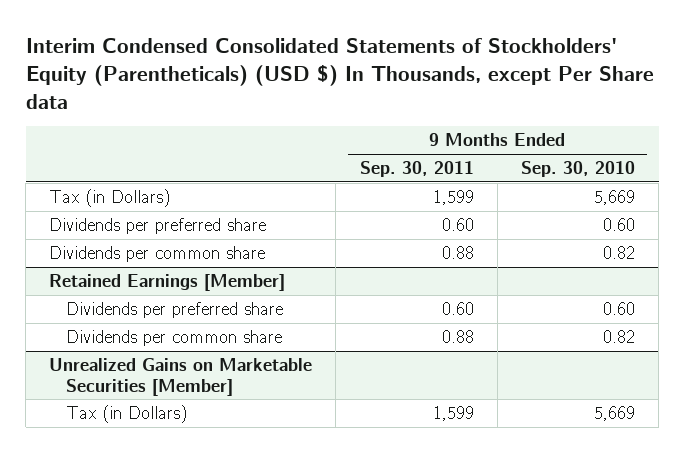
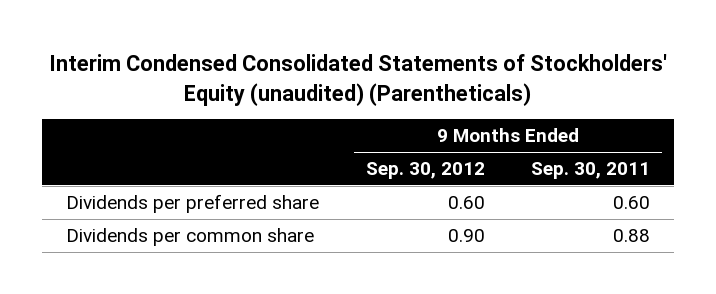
[25,38,654,109] Interim Condensed Consolidated Statements of Stockholders' Equity (Parentheticals) (USD $) In Thousands, except Per Share data -> [49,54,668,106] Interim Condensed Consolidated Statements of Stockholders' Equity (unaudited) (Parentheticals)
[520,160,635,177] Sep. 30, 2010 -> none
none -> [365,162,485,180] Sep. 30, 2012
[49,188,171,207] Tax (in Dollars) -> none
[49,273,286,291] Retained Earnings [Member] -> none
[66,301,284,318] Dividends per preferred share -> none
[66,329,283,346] Dividends per common share -> none
[49,357,313,396] Unrealized Gains on Marketable Securities [Member] -> none
[66,404,188,423] Tax (in Dollars) -> none

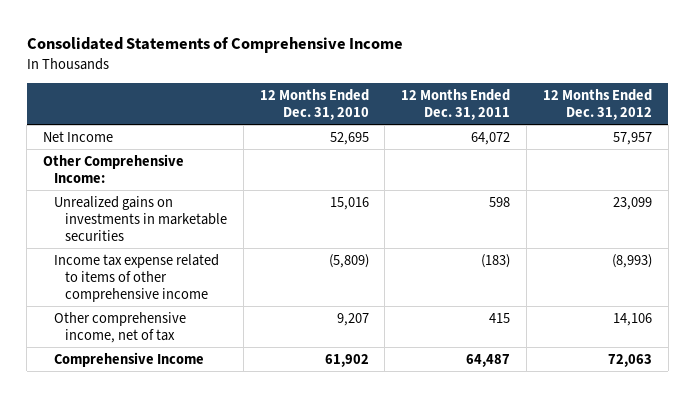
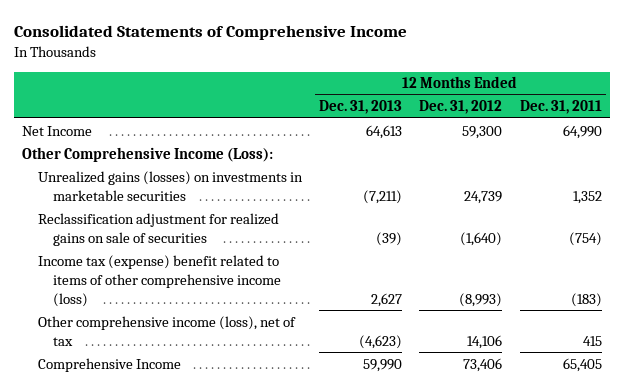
[259,88,369,120] 12 Months Ended Dec. 31, 2010 -> none
none -> [318,100,402,115] Dec. 31, 2013
[471,131,511,145] 64,072 -> [562,124,602,139] 64,990
[612,131,652,145] 57,957 -> [462,125,503,139] 59,300
[43,153,185,183] Other Comprehensive Income: -> [22,146,274,162] Other Comprehensive Income (Loss):
[54,195,227,242] Unrealized gains on investments in marketable securities -> [37,170,303,201] Unrealized gains (losses) on investments in marketable securities
[489,196,511,207] 598 -> [572,190,602,204] 1,352
[612,196,652,210] 23,099 -> [464,190,503,204] 24,739
none -> [37,212,279,246] Reclassification adjustment for realized gains on sale of securities
[54,253,220,303] Income tax expense related to items of other comprehensive income -> [37,254,281,307] Income tax (expense) benefit related to items of other comprehensive income (loss)
[54,311,187,343] Other comprehensive income, net of tax -> [37,315,296,346] Other comprehensive income (loss), net of tax
[466,353,511,367] 64,487 -> [562,357,602,372] 65,405
[607,353,652,367] 72,063 -> [463,357,503,372] 73,406

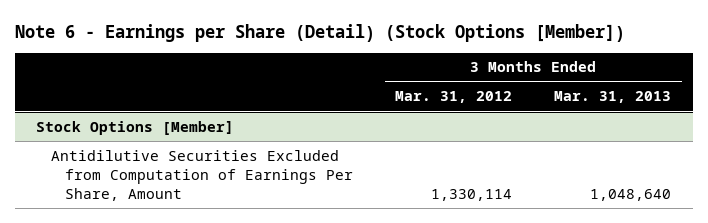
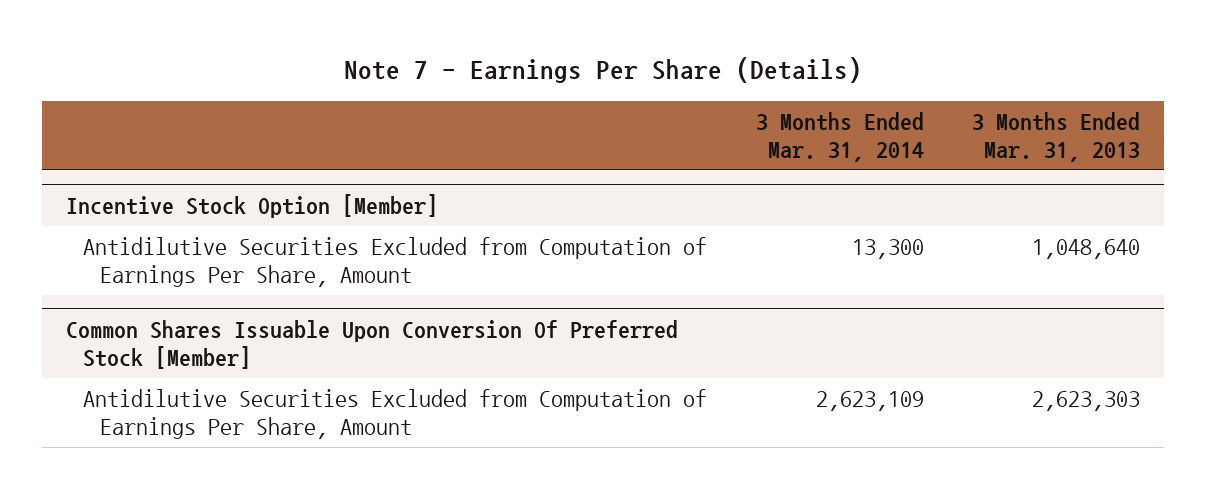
[15,24,626,43] Note 6 - Earnings per Share (Detail) (Stock Options [Member]) -> [343,56,862,83] Note 7 - Earnings Per Share (Details)
[395,91,513,104] Mar. 31, 2012 -> none
none -> [755,111,924,162] 3 Months Ended Mar. 31, 2014
[36,120,235,135] Stock Options [Member] -> [65,193,438,218] Incentive Stock Option [Member]
none -> [65,319,678,369] Common Shares Issuable Upon Conversion Of Preferred Stock [Member]
none -> [83,388,708,439] Antidilutive Securities Excluded from Computation of Earnings Per Share, Amount

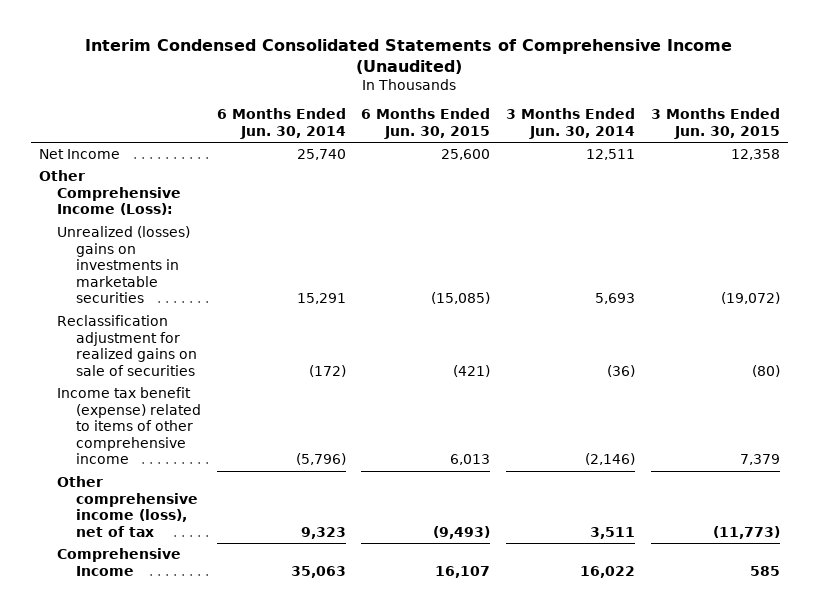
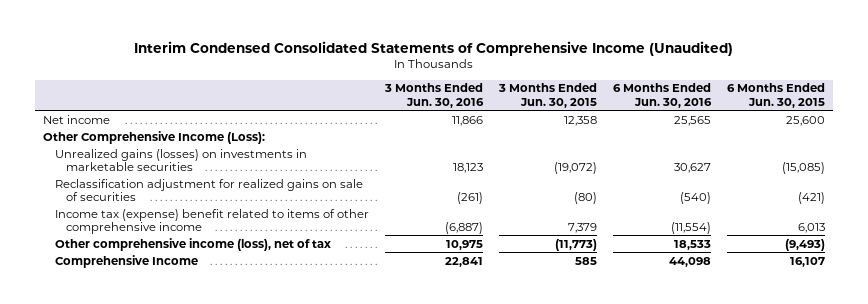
[216,108,346,139] 6 Months Ended Jun. 30, 2014 -> none
[506,108,636,139] 3 Months Ended Jun. 30, 2014 -> none
none -> [383,83,484,108] 3 Months Ended Jun. 30, 2016
none -> [612,83,712,108] 6 Months Ended Jun. 30, 2016
[38,149,120,160] Net Income -> [42,114,110,124] Net income
[57,226,191,304] Unrealized (losses) gains on investments in marketable securities -> [54,148,307,171] Unrealized gains (losses) on investments in marketable securities
[57,387,201,465] Income tax benefit (expense) related to items of other comprehensive income -> [54,208,369,234] Income tax (expense) benefit related to items of other comprehensive income

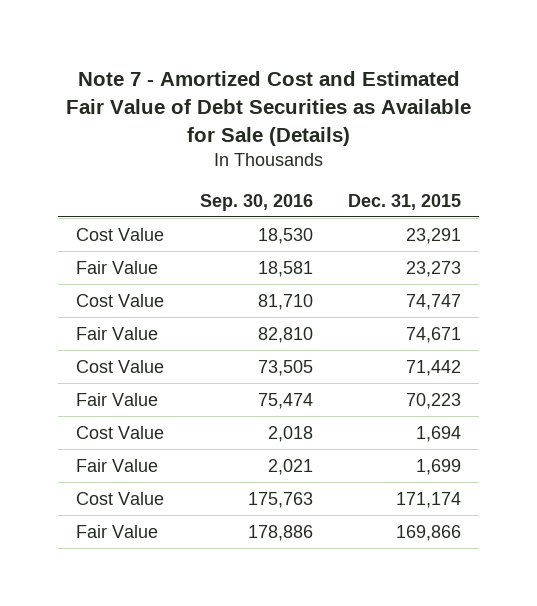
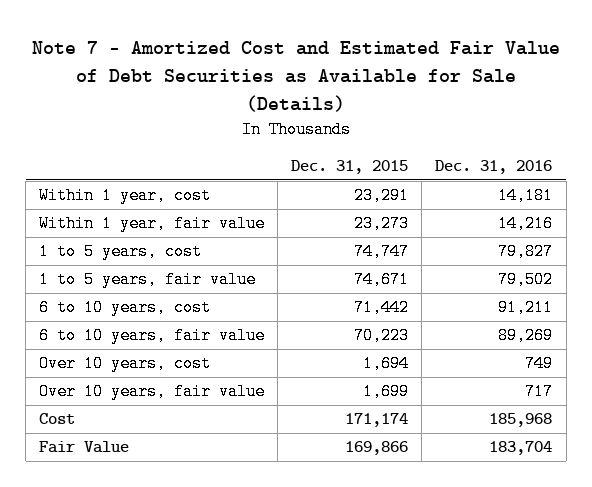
[199,193,313,211] Sep. 30, 2016 -> none
none -> [435,160,553,175] Dec. 31, 2016
[76,227,165,241] Cost Value -> [39,187,212,205] Within 1 year, cost
[76,260,159,274] Fair Value -> [39,215,266,233] Within 1 year, fair value
[76,293,165,307] Cost Value -> [39,243,203,261] 1 to 5 years, cost
[76,326,159,340] Fair Value -> [39,271,257,289] 1 to 5 years, fair value
[76,359,165,373] Cost Value -> [39,299,212,317] 6 to 10 years, cost
[76,392,159,406] Fair Value -> [39,327,266,345] 6 to 10 years, fair value
[76,425,165,439] Cost Value -> [39,355,212,373] Over 10 years, cost
[76,458,159,472] Fair Value -> [39,383,266,401] Over 10 years, fair value
[76,491,165,505] Cost Value -> [39,413,76,425] Cost

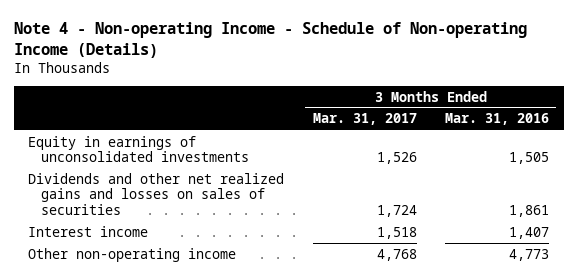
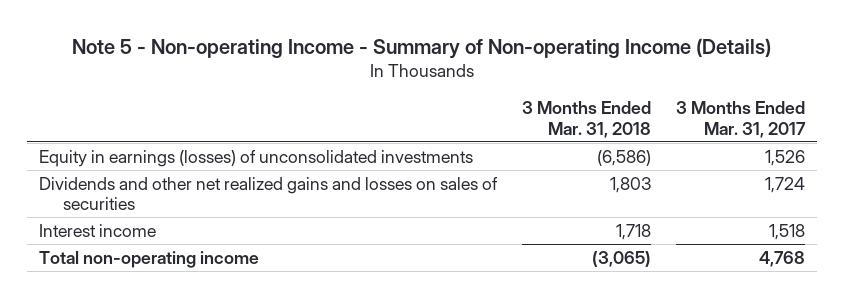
[13,22,527,58] Note 4 - Non-operating Income - Schedule of Non-operating Income (Details) -> [71,37,771,59] Note 5 - Non-operating Income - Summary of Non-operating Income (Details)
[445,113,550,126] Mar. 31, 2016 -> none
none -> [521,101,651,138] 3 Months Ended Mar. 31, 2018
[27,135,250,163] Equity in earnings of unconsolidated investments -> [39,149,474,167] Equity in earnings (losses) of unconsolidated investments
[27,247,236,262] Other non-operating income -> [39,250,260,268] Total non-operating income

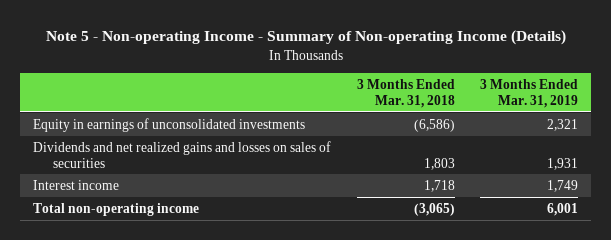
[675,101,806,138] 3 Months Ended Mar. 31, 2017 -> none
none -> [480,78,579,108] 3 Months Ended Mar. 31, 2019
[39,149,474,167] Equity in earnings (losses) of unconsolidated investments -> [32,117,305,132] Equity in earnings of unconsolidated investments
[39,176,499,211] Dividends and other net realized gains and losses on sales of securities -> [32,140,331,168] Dividends and net realized gains and losses on sales of securities

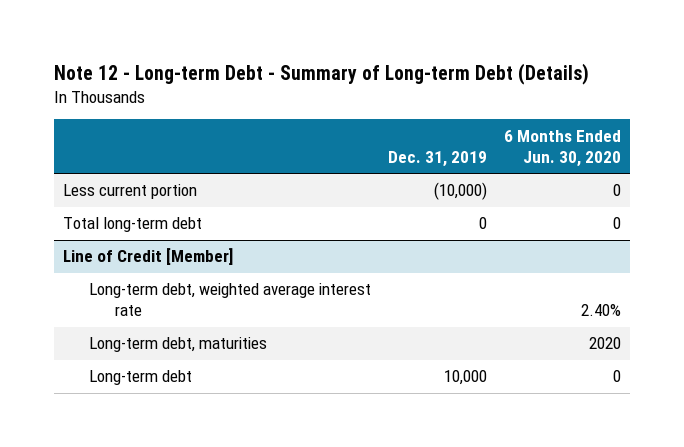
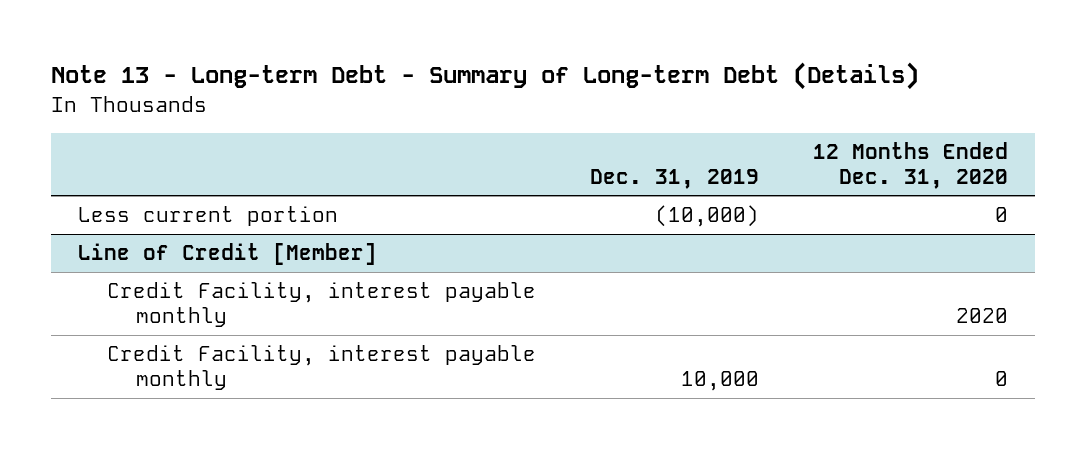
[53,62,589,85] Note 12 - Long-term Debt - Summary of Long-term Debt (Details) -> [51,62,920,91] Note 13 - Long-term Debt - Summary of Long-term Debt (Details)
[504,129,622,167] 6 Months Ended Jun. 30, 2020 -> none
none -> [812,141,1008,189] 12 Months Ended Dec. 31, 2020
[62,217,202,233] Total long-term debt -> none
[88,283,371,317] Long-term debt, weighted average interest rate -> none
[88,337,267,353] Long-term debt, maturities -> [106,282,536,328] Credit Facility, interest payable monthly
[88,370,192,386] Long-term debt -> [106,345,536,391] Credit Facility, interest payable monthly

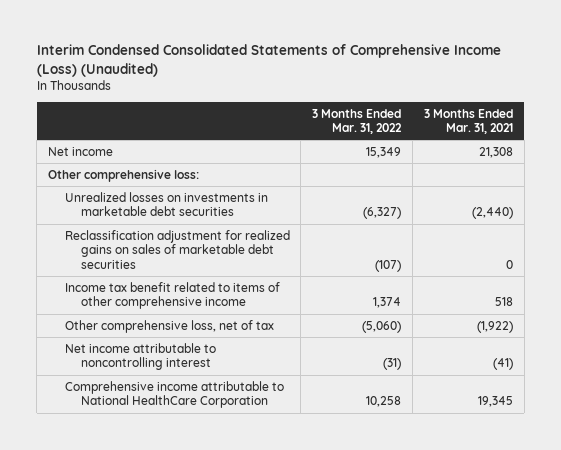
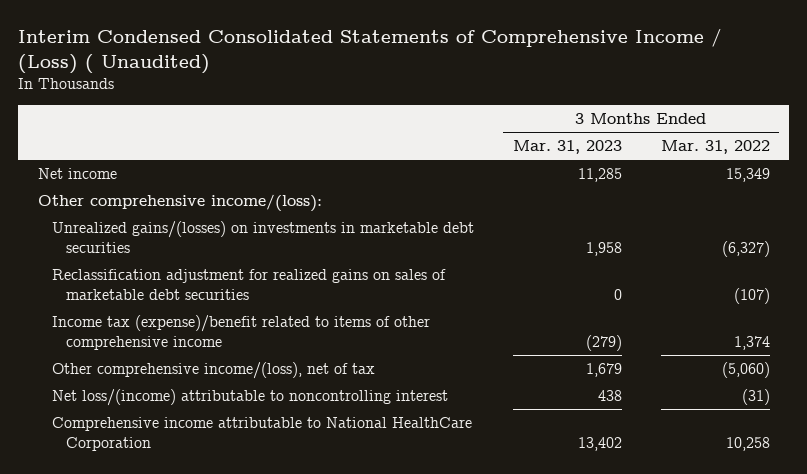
[36,44,501,77] Interim Condensed Consolidated Statements of Comprehensive Income (Loss) (Unaudited) -> [18,27,723,74] Interim Condensed Consolidated Statements of Comprehensive Income / (Loss) ( Unaudited)
[423,108,513,134] 3 Months Ended Mar. 31, 2021 -> none
none -> [512,140,622,155] Mar. 31, 2023
[48,168,200,182] Other comprehensive loss: -> [37,194,322,213] Other comprehensive income/(loss):
[64,191,268,217] Unrealized losses on investments in marketable debt securities -> [51,221,474,253] Unrealized gains/(losses) on investments in marketable debt securities
[64,281,280,310] Income tax benefit related to items of other comprehensive income -> [51,315,430,350] Income tax (expense)/benefit related to items of other comprehensive income
[64,319,274,333] Other comprehensive loss, net of tax -> [51,362,375,380] Other comprehensive income/(loss), net of tax
[64,342,216,371] Net income attributable to noncontrolling interest -> [51,389,448,407] Net loss/(income) attributable to noncontrolling interest

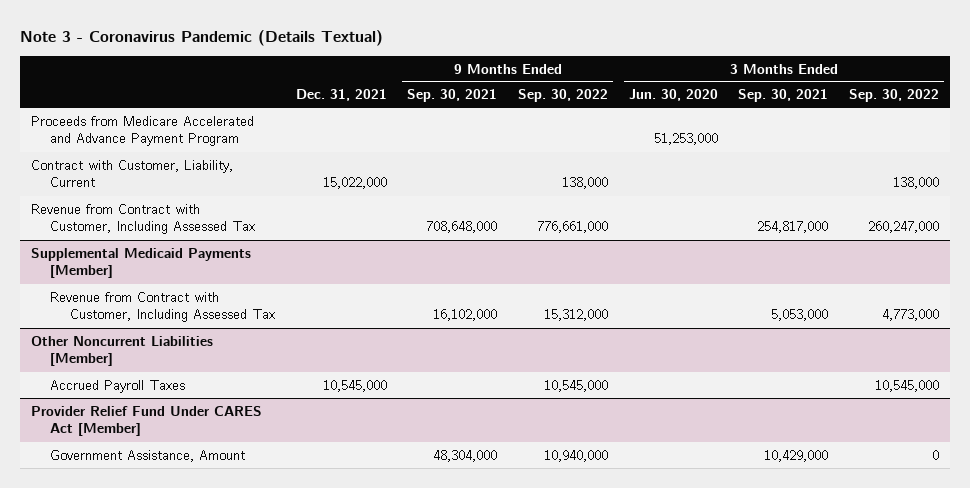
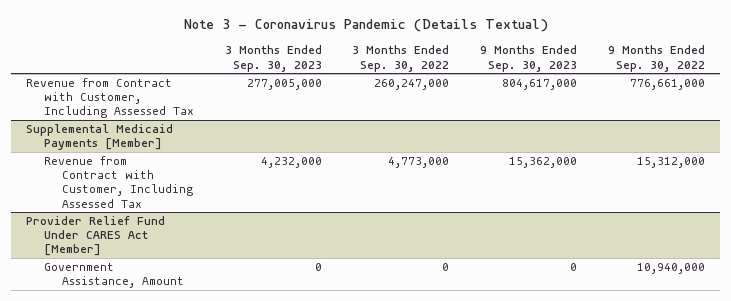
[295,89,387,102] Dec. 31, 2021 -> none
[407,89,498,103] Sep. 30, 2021 -> none
[628,89,718,102] Jun. 30, 2020 -> none
[738,89,829,103] Sep. 30, 2021 -> none
none -> [224,45,322,72] 3 Months Ended Sep. 30, 2023
none -> [480,45,578,72] 9 Months Ended Sep. 30, 2023
[30,115,254,147] Proceeds from Medicare Accelerated and Advance Payment Program -> none
[30,159,233,188] Contract with Customer, Liability, Current -> none
[30,335,213,367] Other Noncurrent Liabilities [Member] -> none
[50,379,186,393] Accrued Payroll Taxes -> none

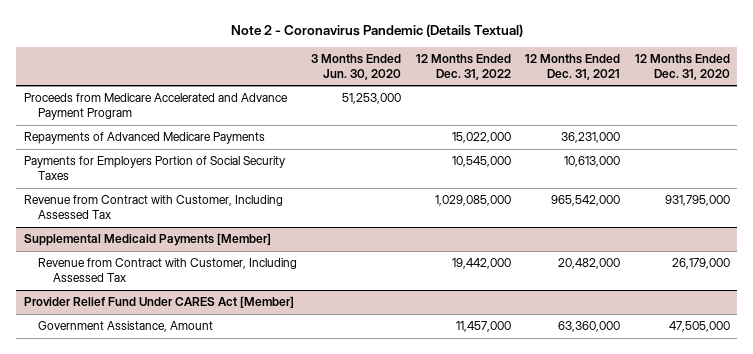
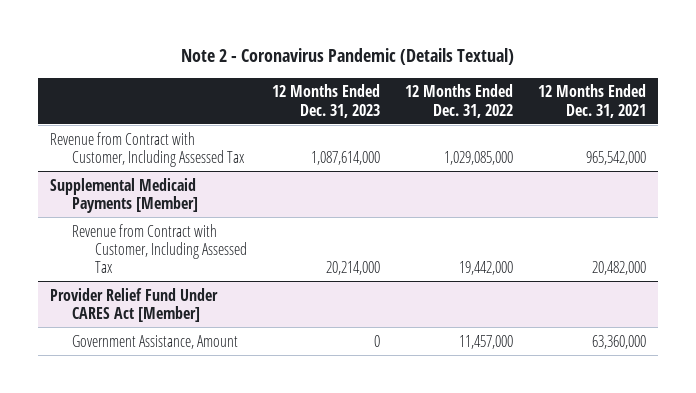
[311,53,402,81] 3 Months Ended Jun. 30, 2020 -> none
[634,53,730,81] 12 Months Ended Dec. 31, 2020 -> none
none -> [271,84,380,118] 12 Months Ended Dec. 31, 2023
[23,93,288,121] Proceeds from Medicare Accelerated and Advance Payment Program -> none
[23,132,265,145] Repayments of Advanced Medicare Payments -> none
[23,156,285,181] Payments for Employers Portion of Social Security Taxes -> none

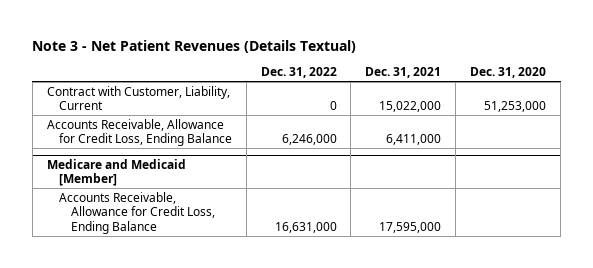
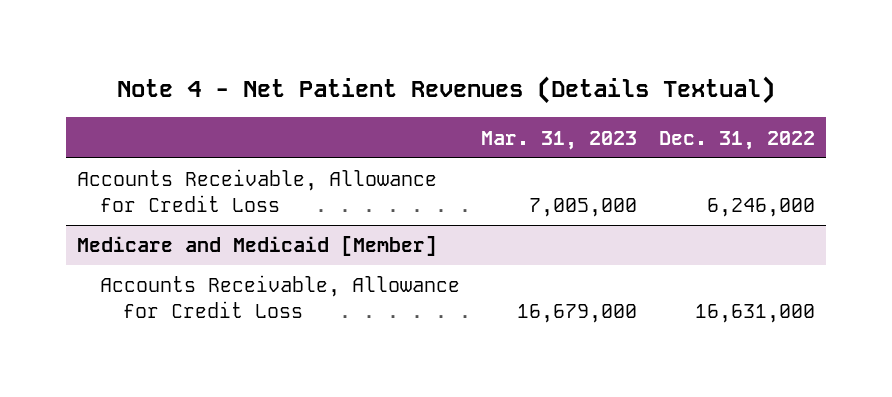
[32,39,357,53] Note 3 - Net Patient Revenues (Details Textual) -> [116,76,775,105] Note 4 - Net Patient Revenues (Details Textual)
[365,67,442,79] Dec. 31, 2021 -> none
[470,67,547,79] Dec. 31, 2020 -> none
none -> [481,130,638,150] Mar. 31, 2023
[46,85,230,111] Contract with Customer, Liability, Current -> none
[46,118,232,147] Accounts Receivable, Allowance for Credit Loss, Ending Balance -> [76,169,437,213] Accounts Receivable, Allowance for Credit Loss
[58,191,215,234] Accounts Receivable, Allowance for Credit Loss, Ending Balance -> [99,275,460,319] Accounts Receivable, Allowance for Credit Loss

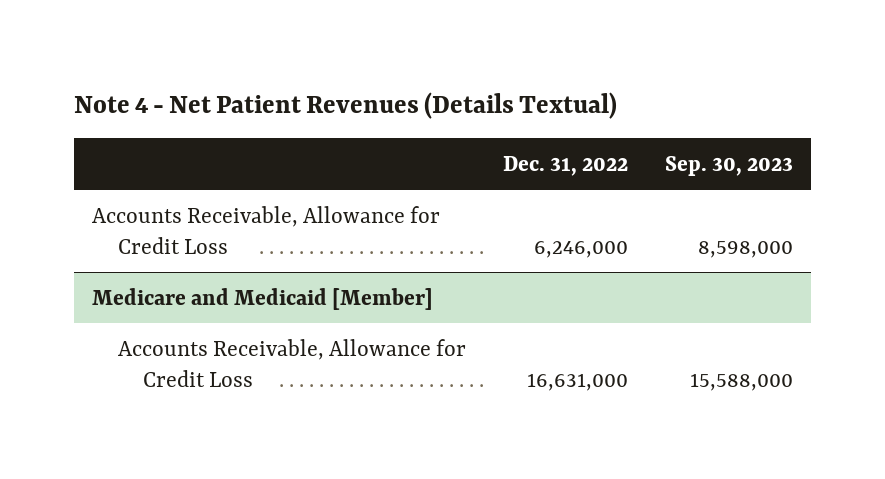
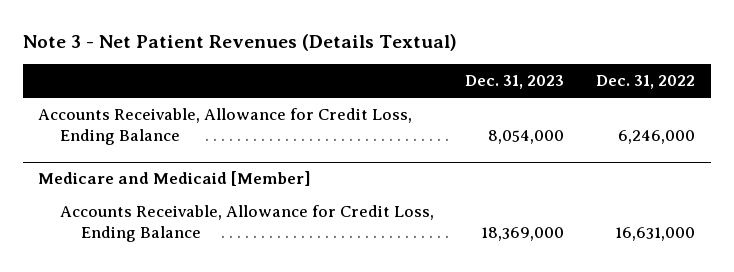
[73,91,617,119] Note 4 - Net Patient Revenues (Details Textual) -> [22,33,457,51] Note 3 - Net Patient Revenues (Details Textual)
[664,155,793,176] Sep. 30, 2023 -> none
none -> [465,75,565,90] Dec. 31, 2023
[92,205,441,255] Accounts Receivable, Allowance for Credit Loss -> [38,108,413,145] Accounts Receivable, Allowance for Credit Loss, Ending Balance
[117,338,466,388] Accounts Receivable, Allowance for Credit Loss -> [59,205,434,242] Accounts Receivable, Allowance for Credit Loss, Ending Balance

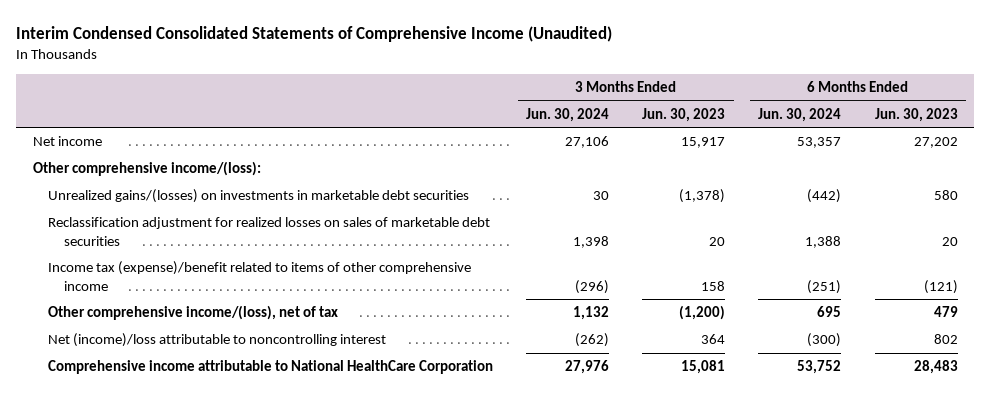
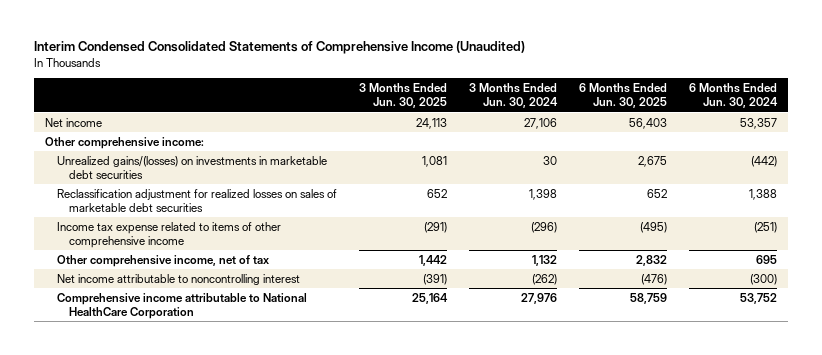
[642,107,726,122] Jun. 30, 2023 -> none
[874,107,958,122] Jun. 30, 2023 -> none
none -> [358,83,447,109] 3 Months Ended Jun. 30, 2025
none -> [578,83,667,109] 6 Months Ended Jun. 30, 2025
[32,161,261,177] Other comprehensive income/(loss): -> [44,136,204,149] Other comprehensive income:
[48,261,472,291] Income tax (expense)/benefit related to items of other comprehensive income -> [56,221,281,248] Income tax expense related to items of other comprehensive income
[48,305,339,321] Other comprehensive income/(loss), net of tax -> [56,254,269,267] Other comprehensive income, net of tax
[48,333,387,348] Net (income)/loss attributable to noncontrolling interest -> [56,273,300,285] Net income attributable to noncontrolling interest

